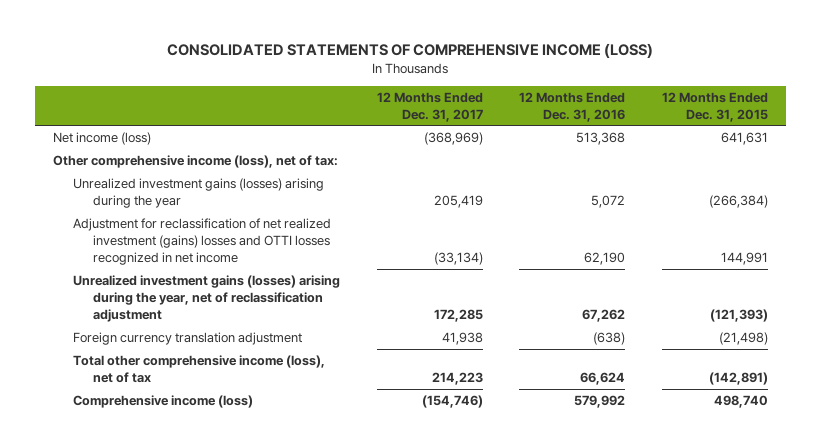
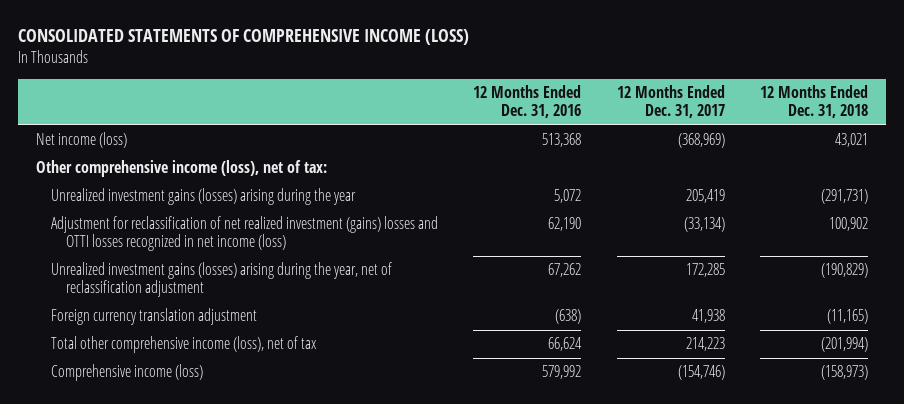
[661,91,768,122] 12 Months Ended Dec. 31, 2015 -> none
none -> [760,85,869,119] 12 Months Ended Dec. 31, 2018
[73,218,332,265] Adjustment for reclassification of net realized investment (gains) losses and OTTI losses recognized in net income -> [51,216,439,252] Adjustment for reclassification of net realized investment (gains) losses and OTTI losses recognized in net income (loss)

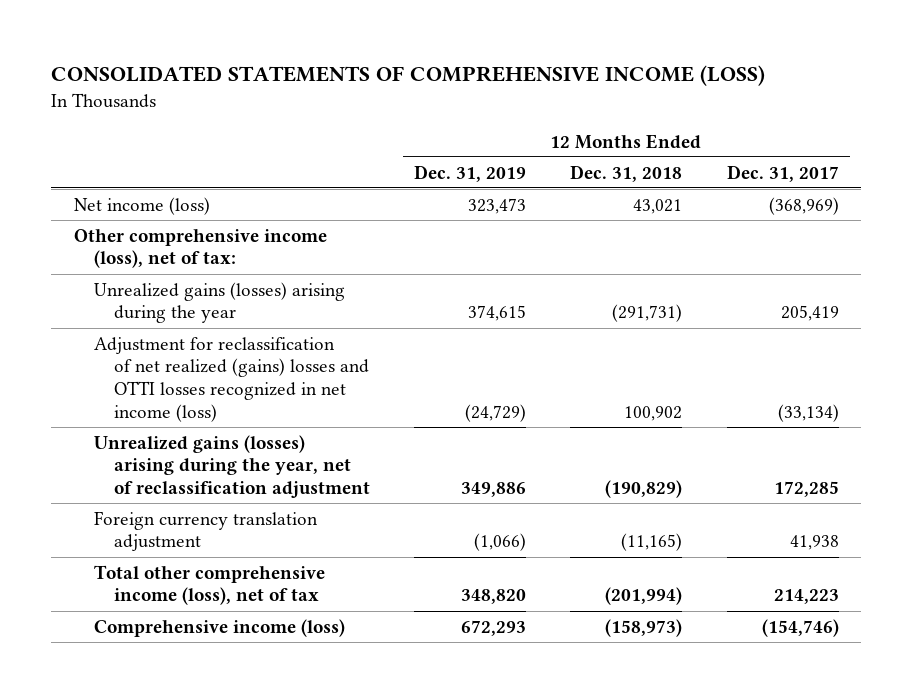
[473,85,582,119] 12 Months Ended Dec. 31, 2016 -> none
none -> [414,164,527,182] Dec. 31, 2019
[51,188,357,206] Unrealized investment gains (losses) arising during the year -> [93,281,345,324] Unrealized gains (losses) arising during the year
[51,216,439,252] Adjustment for reclassification of net realized investment (gains) losses and OTTI losses recognized in net income (loss) -> [93,336,370,423] Adjustment for reclassification of net realized (gains) losses and OTTI losses recognized in net income (loss)
[51,262,393,298] Unrealized investment gains (losses) arising during the year, net of reclassification adjustment -> [93,434,371,499] Unrealized gains (losses) arising during the year, net of reclassification adjustment

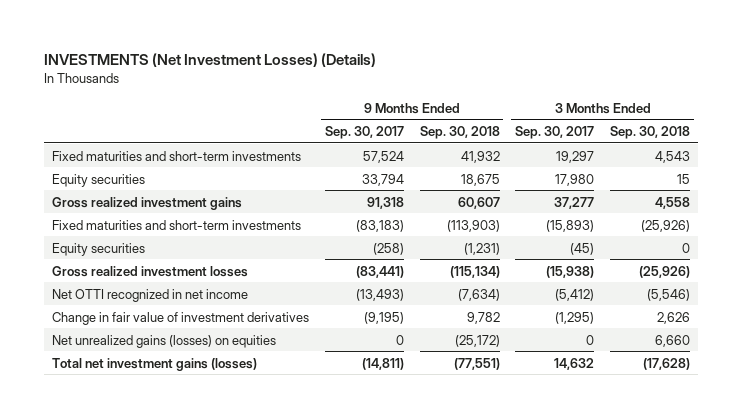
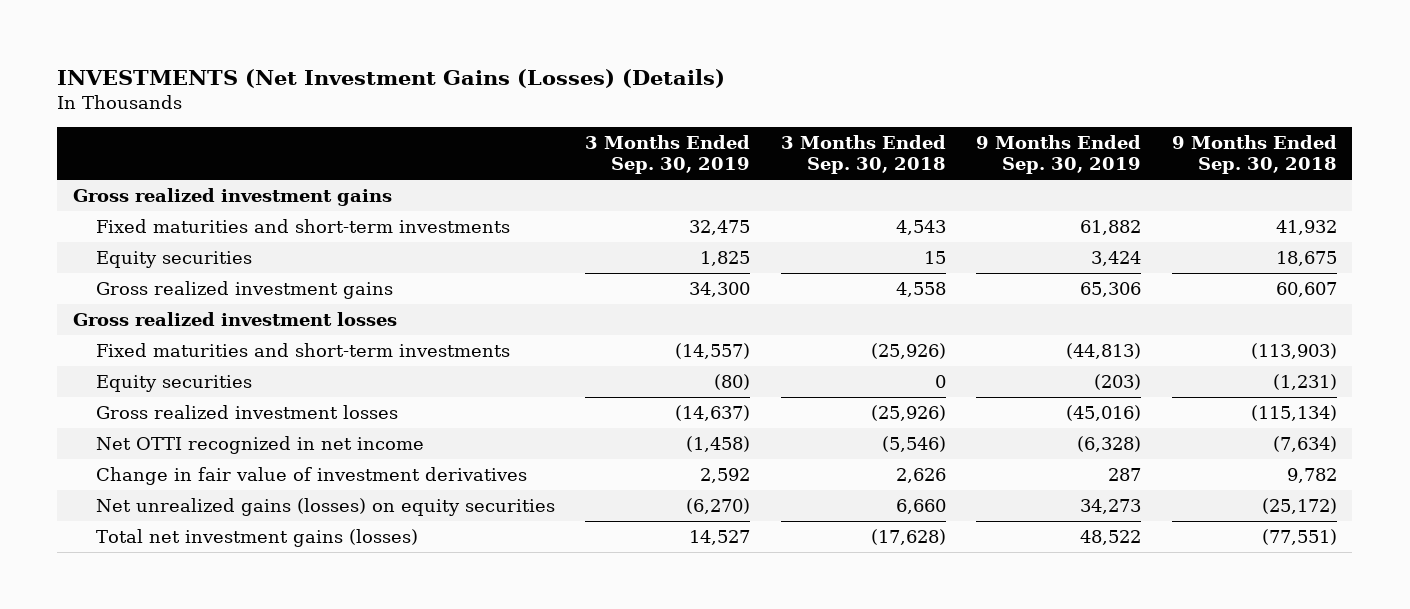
[44,52,377,67] INVESTMENTS (Net Investment Losses) (Details) -> [57,69,726,89] INVESTMENTS (Net Investment Gains (Losses) (Details)
[324,125,404,139] Sep. 30, 2017 -> none
[515,125,595,139] Sep. 30, 2017 -> none
none -> [585,135,751,175] 3 Months Ended Sep. 30, 2019
none -> [976,135,1142,175] 9 Months Ended Sep. 30, 2019
none -> [72,188,392,207] Gross realized investment gains
none -> [72,312,397,327] Gross realized investment losses
[52,334,277,348] Net unrealized gains (losses) on equities -> [95,498,555,517] Net unrealized gains (losses) on equity securities

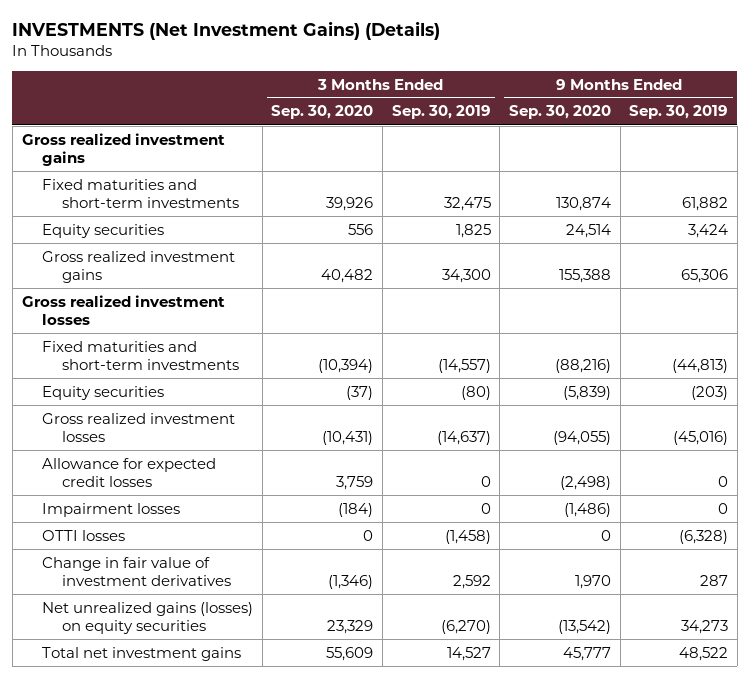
[57,69,726,89] INVESTMENTS (Net Investment Gains (Losses) (Details) -> [12,20,441,40] INVESTMENTS (Net Investment Gains) (Details)
[780,135,946,175] 3 Months Ended Sep. 30, 2018 -> none
[1172,135,1338,175] 9 Months Ended Sep. 30, 2018 -> none
none -> [271,105,374,120] Sep. 30, 2020
none -> [508,105,611,120] Sep. 30, 2020
none -> [41,457,216,487] Allowance for expected credit losses
none -> [41,502,180,517] Impairment losses
[95,436,424,455] Net OTTI recognized in net income -> [41,529,125,541] OTTI losses
[95,529,418,548] Total net investment gains (losses) -> [41,646,241,661] Total net investment gains

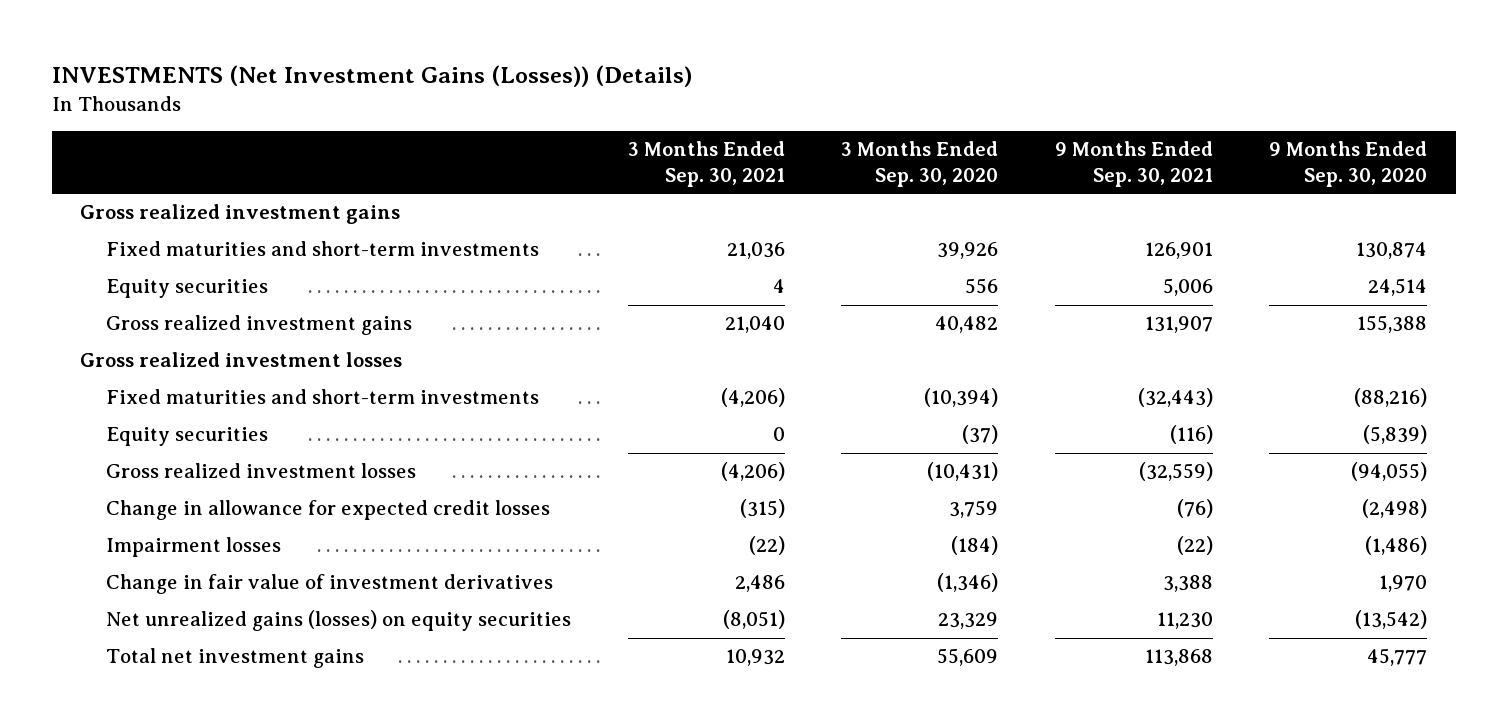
[12,20,441,40] INVESTMENTS (Net Investment Gains) (Details) -> [51,65,692,88] INVESTMENTS (Net Investment Gains (Losses)) (Details)
[391,105,491,120] Sep. 30, 2019 -> none
[629,105,729,120] Sep. 30, 2019 -> none
none -> [627,141,785,187] 3 Months Ended Sep. 30, 2021
none -> [1054,141,1213,187] 9 Months Ended Sep. 30, 2021
[41,457,216,487] Allowance for expected credit losses -> [106,500,551,521] Change in allowance for expected credit losses
[41,529,125,541] OTTI losses -> none

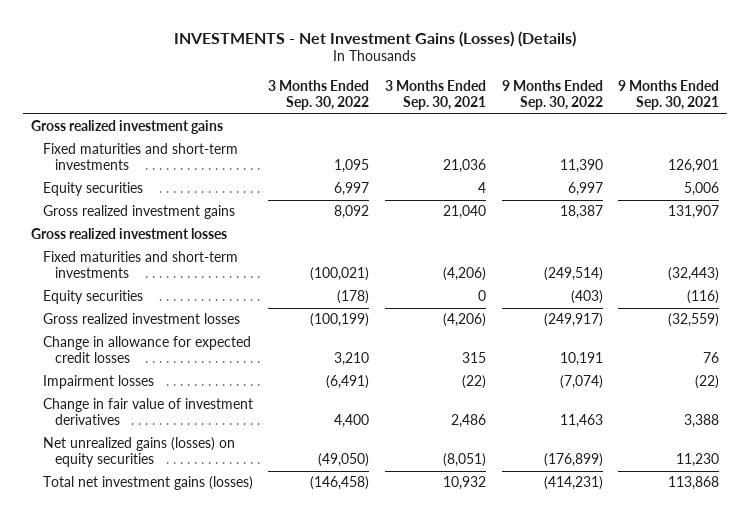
[51,65,692,88] INVESTMENTS (Net Investment Gains (Losses)) (Details) -> [173,30,576,47] INVESTMENTS - Net Investment Gains (Losses) (Details)
[841,141,999,187] 3 Months Ended Sep. 30, 2020 -> none
[1269,141,1428,187] 9 Months Ended Sep. 30, 2020 -> none
none -> [268,79,370,111] 3 Months Ended Sep. 30, 2022
none -> [501,79,603,111] 9 Months Ended Sep. 30, 2022
[739,499,785,519] (315) -> [461,352,486,364] 315
[1176,499,1213,519] (76) -> [703,352,720,364] 76
[106,648,365,669] Total net investment gains -> [42,476,253,491] Total net investment gains (losses)

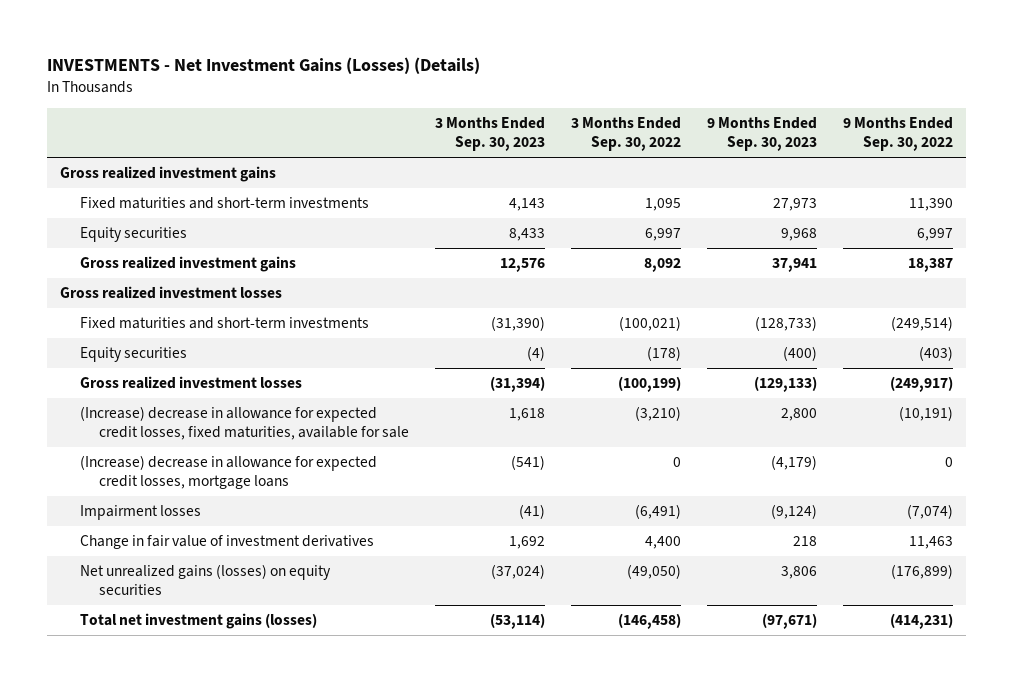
[384,79,486,111] 3 Months Ended Sep. 30, 2021 -> none
[618,79,720,111] 9 Months Ended Sep. 30, 2021 -> none
none -> [435,117,546,152] 3 Months Ended Sep. 30, 2023
none -> [707,117,818,152] 9 Months Ended Sep. 30, 2023
[42,336,251,364] Change in allowance for expected credit losses -> [79,406,410,441] (Increase) decrease in allowance for expected credit losses, fixed maturities, available for sale
[334,352,370,367] 3,210 -> [635,406,682,422] (3,210)
[559,352,603,367] 10,191 -> [899,406,954,422] (10,191)
none -> [79,455,377,490] (Increase) decrease in allowance for expected credit losses, mortgage loans

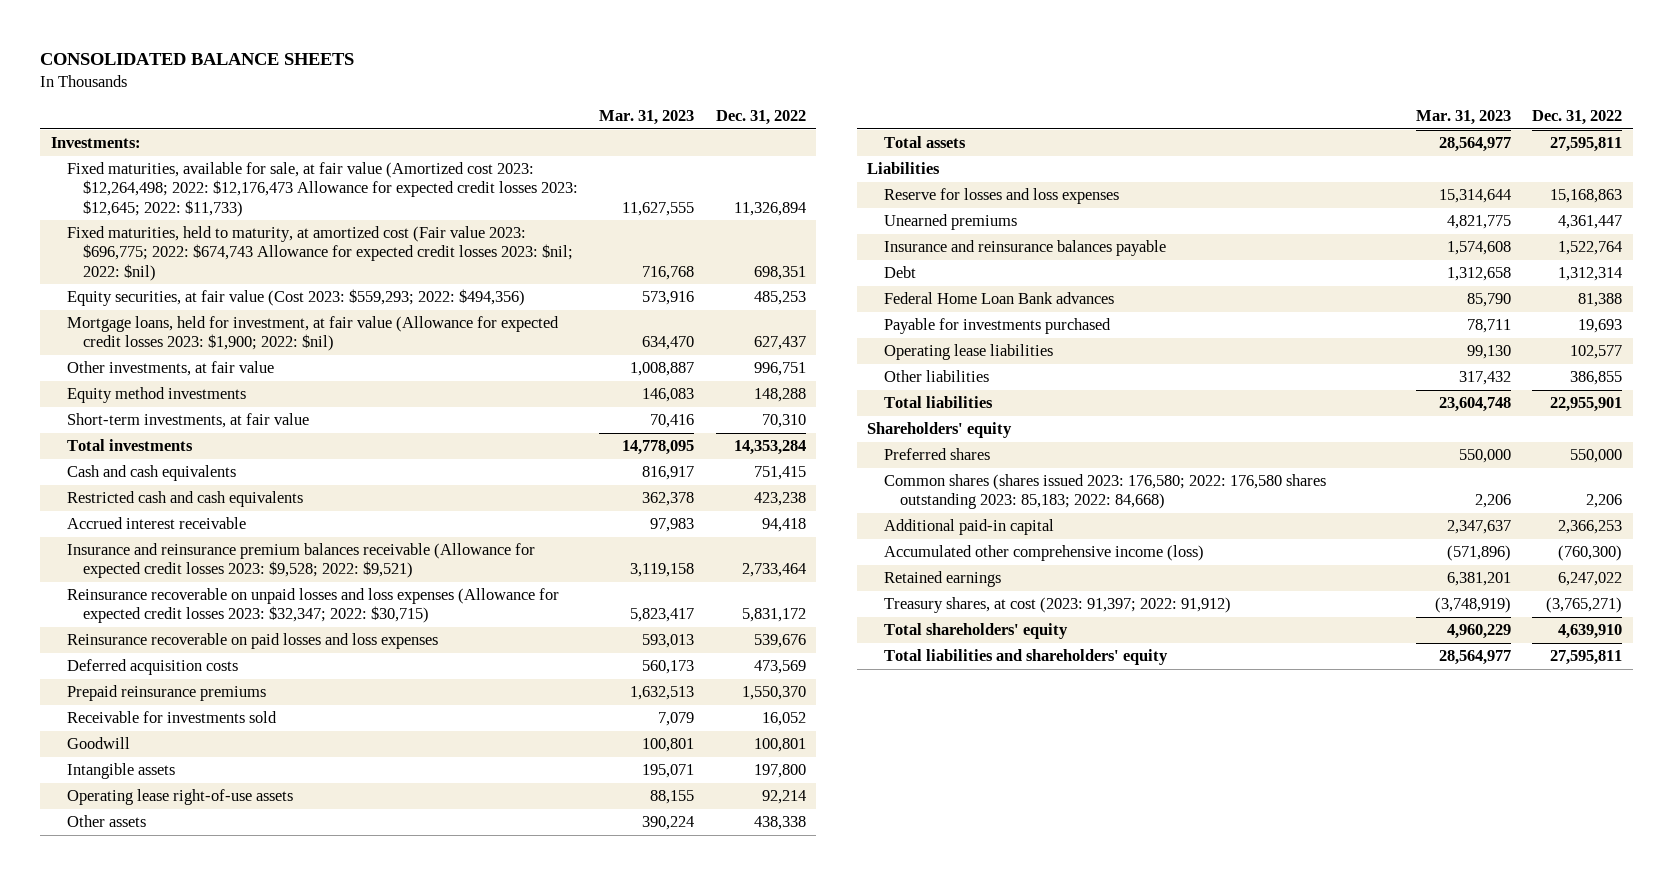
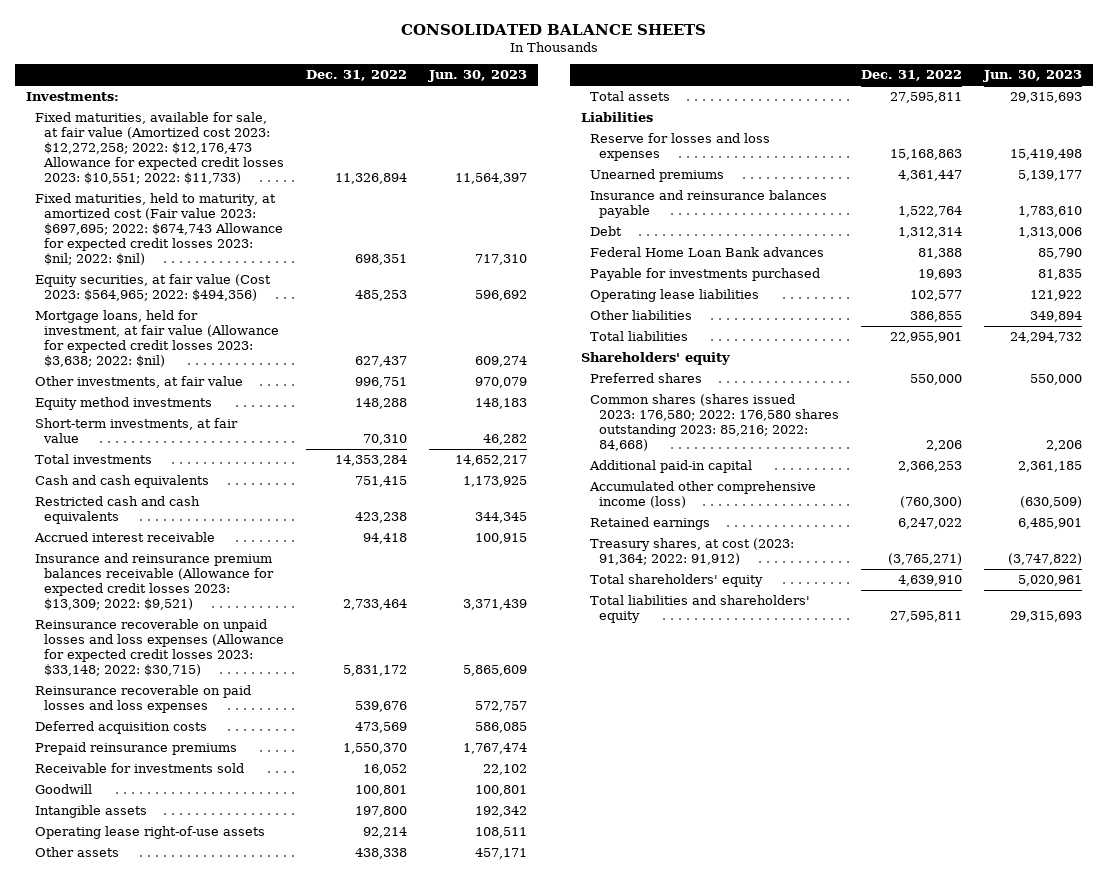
[599,110,695,126] Mar. 31, 2023 -> none
none -> [428,70,528,83] Jun. 30, 2023
[66,162,578,217] Fixed maturities, available for sale, at fair value (Amortized cost 2023: $12,264,498; 2022: $12,176,473 Allowance for expected credit losses 2023: $12,645; 2022: $11,733) -> [34,112,284,184] Fixed maturities, available for sale, at fair value (Amortized cost 2023: $12,272,258; 2022: $12,176,473 Allowance for expected credit losses 2023: $10,551; 2022: $11,733)
[66,226,573,281] Fixed maturities, held to maturity, at amortized cost (Fair value 2023: $696,775; 2022: $674,743 Allowance for expected credit losses 2023: $nil; 2022: $nil) -> [34,193,283,265] Fixed maturities, held to maturity, at amortized cost (Fair value 2023: $697,695; 2022: $674,743 Allowance for expected credit losses 2023: $nil; 2022: $nil)
[66,289,525,307] Equity securities, at fair value (Cost 2023: $559,293; 2022: $494,356) -> [34,274,271,302] Equity securities, at fair value (Cost 2023: $564,965; 2022: $494,356)
[66,316,559,352] Mortgage loans, held for investment, at fair value (Allowance for expected credit losses 2023: $1,900; 2022: $nil) -> [34,310,279,367] Mortgage loans, held for investment, at fair value (Allowance for expected credit losses 2023: $3,638; 2022: $nil)
[66,543,535,579] Insurance and reinsurance premium balances receivable (Allowance for expected credit losses 2023: $9,528; 2022: $9,521) -> [34,553,274,610] Insurance and reinsurance premium balances receivable (Allowance for expected credit losses 2023: $13,309; 2022: $9,521)
[66,588,559,624] Reinsurance recoverable on unpaid losses and loss expenses (Allowance for expected credit losses 2023: $32,347; 2022: $30,715) -> [34,619,284,676] Reinsurance recoverable on unpaid losses and loss expenses (Allowance for expected credit losses 2023: $33,148; 2022: $30,715)
[883,474,1326,510] Common shares (shares issued 2023: 176,580; 2022: 176,580 shares outstanding 2023: 85,183; 2022: 84,668) -> [589,394,839,451] Common shares (shares issued 2023: 176,580; 2022: 176,580 shares outstanding 2023: 85,216; 2022: 84,668)
[883,597,1231,614] Treasury shares, at cost (2023: 91,397; 2022: 91,912) -> [589,538,794,566] Treasury shares, at cost (2023: 91,364; 2022: 91,912)

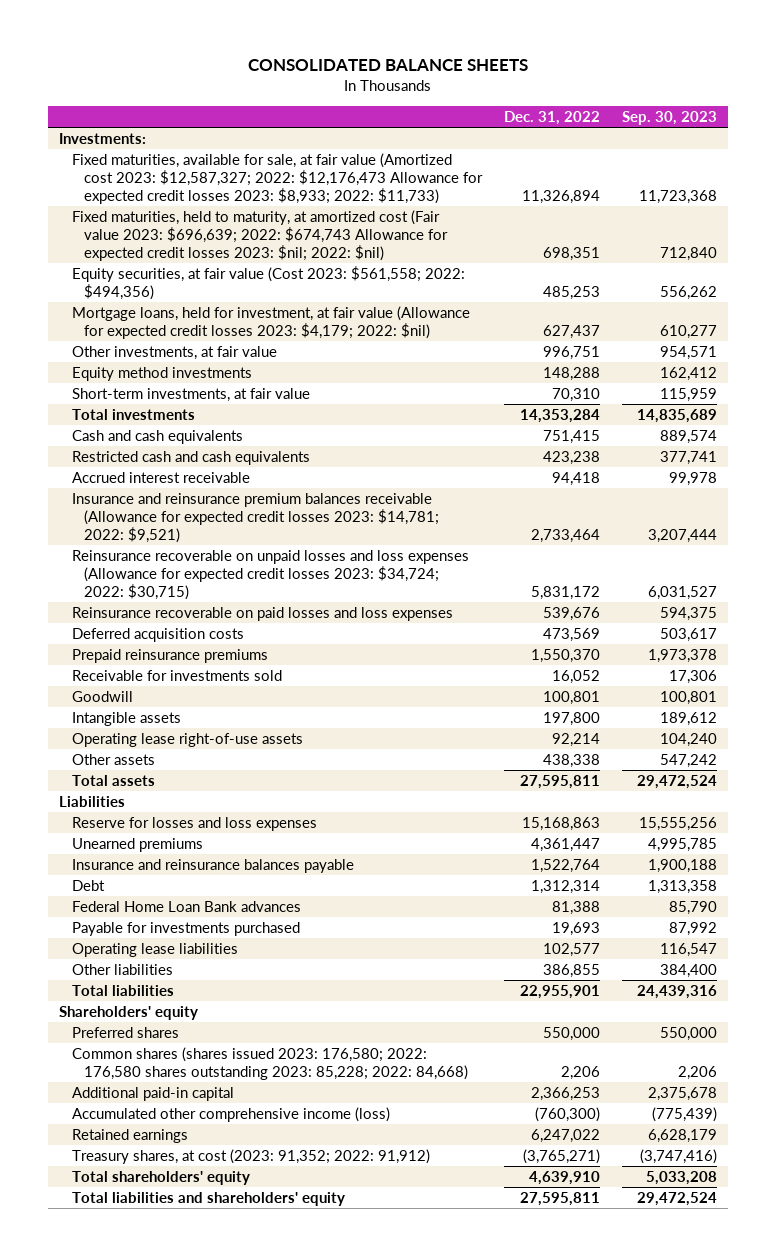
[428,70,528,83] Jun. 30, 2023 -> none
none -> [621,110,717,125] Sep. 30, 2023
[34,112,284,184] Fixed maturities, available for sale, at fair value (Amortized cost 2023: $12,272,258; 2022: $12,176,473 Allowance for expected credit losses 2023: $10,551; 2022: $11,733) -> [71,153,484,204] Fixed maturities, available for sale, at fair value (Amortized cost 2023: $12,587,327; 2022: $12,176,473 Allowance for expected credit losses 2023: $8,933; 2022: $11,733)
[34,193,283,265] Fixed maturities, held to maturity, at amortized cost (Fair value 2023: $697,695; 2022: $674,743 Allowance for expected credit losses 2023: $nil; 2022: $nil) -> [71,210,449,261] Fixed maturities, held to maturity, at amortized cost (Fair value 2023: $696,639; 2022: $674,743 Allowance for expected credit losses 2023: $nil; 2022: $nil)
[34,274,271,302] Equity securities, at fair value (Cost 2023: $564,965; 2022: $494,356) -> [71,266,465,300] Equity securities, at fair value (Cost 2023: $561,558; 2022: $494,356)
[34,310,279,367] Mortgage loans, held for investment, at fair value (Allowance for expected credit losses 2023: $3,638; 2022: $nil) -> [71,306,470,339] Mortgage loans, held for investment, at fair value (Allowance for expected credit losses 2023: $4,179; 2022: $nil)
[34,553,274,610] Insurance and reinsurance premium balances receivable (Allowance for expected credit losses 2023: $13,309; 2022: $9,521) -> [71,493,440,543] Insurance and reinsurance premium balances receivable (Allowance for expected credit losses 2023: $14,781; 2022: $9,521)
[34,619,284,676] Reinsurance recoverable on unpaid losses and loss expenses (Allowance for expected credit losses 2023: $33,148; 2022: $30,715) -> [71,550,469,600] Reinsurance recoverable on unpaid losses and loss expenses (Allowance for expected credit losses 2023: $34,724; 2022: $30,715)
[589,394,839,451] Common shares (shares issued 2023: 176,580; 2022: 176,580 shares outstanding 2023: 85,216; 2022: 84,668) -> [71,1047,469,1080] Common shares (shares issued 2023: 176,580; 2022: 176,580 shares outstanding 2023: 85,228; 2022: 84,668)
[589,538,794,566] Treasury shares, at cost (2023: 91,364; 2022: 91,912) -> [71,1149,430,1165] Treasury shares, at cost (2023: 91,352; 2022: 91,912)

